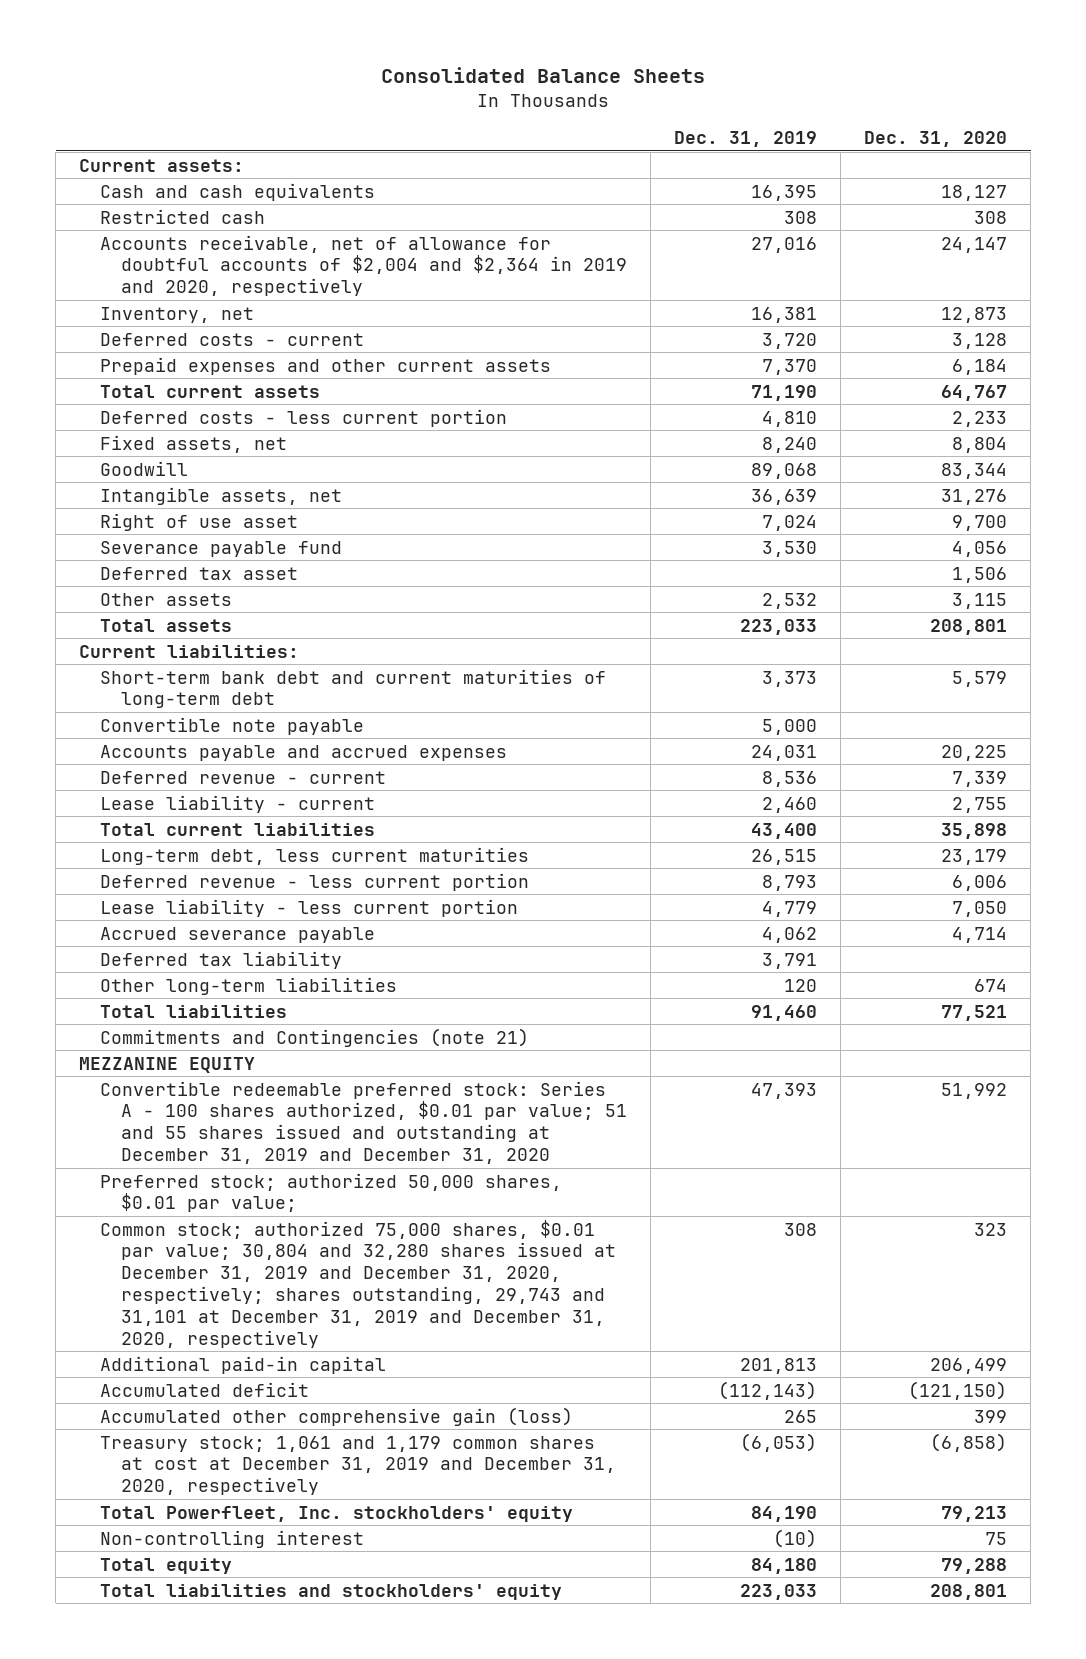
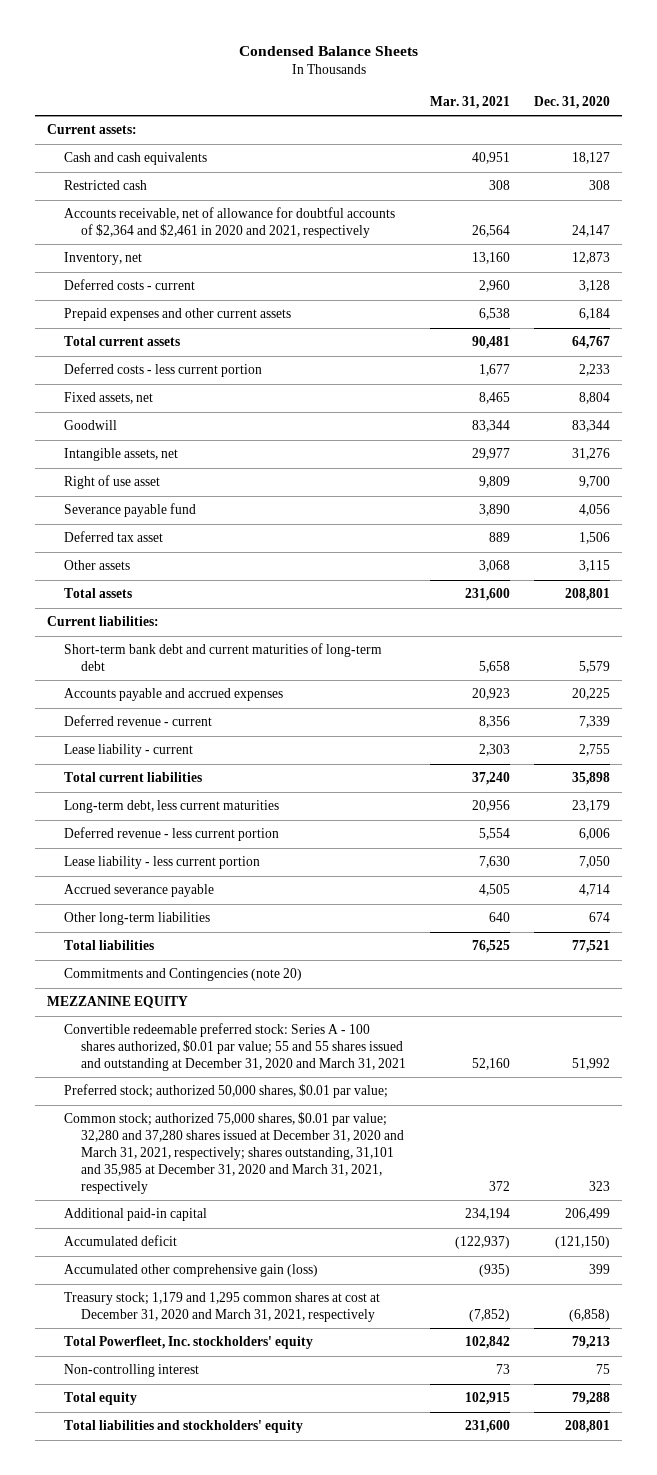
[381,66,706,83] Consolidated Balance Sheets -> [238,45,418,56] Condensed Balance Sheets
[673,130,817,147] Dec. 31, 2019 -> none
none -> [430,96,511,110] Mar. 31, 2021
[99,234,627,297] Accounts receivable, net of allowance for doubtful accounts of $2,004 and $2,364 in 2019 and 2020, respectively -> [63,207,395,239] Accounts receivable, net of allowance for doubtful accounts of $2,364 and $2,461 in 2020 and 2021, respectively
[99,716,364,735] Convertible note payable -> none
[99,950,342,969] Deferred tax liability -> none
[99,1027,529,1047] Commitments and Contingencies (note 21) -> [63,968,302,982] Commitments and Contingencies (note 20)
[99,1080,627,1165] Convertible redeemable preferred stock: Series A - 100 shares authorized, $0.01 par value; 51 and 55 shares issued and outstanding at December 31, 2019 and December 31, 2020 -> [63,1023,406,1071] Convertible redeemable preferred stock: Series A - 100 shares authorized, $0.01 par value; 55 and 55 shares issued and outstanding at December 31, 2020 and March 31, 2021
[99,1219,616,1348] Common stock; authorized 75,000 shares, $0.01 par value; 30,804 and 32,280 shares issued at December 31, 2019 and December 31, 2020, respectively; shares outstanding, 29,743 and 31,101 at December 31, 2019 and December 31, 2020, respectively -> [63,1112,404,1194] Common stock; authorized 75,000 shares, $0.01 par value; 32,280 and 37,280 shares issued at December 31, 2020 and March 31, 2021, respectively; shares outstanding, 31,101 and 35,985 at December 31, 2020 and March 31, 2021, respectively
[99,1435,616,1496] Treasury stock; 1,061 and 1,179 common shares at cost at December 31, 2019 and December 31, 2020, respectively -> [63,1292,380,1323] Treasury stock; 1,179 and 1,295 common shares at cost at December 31, 2020 and March 31, 2021, respectively

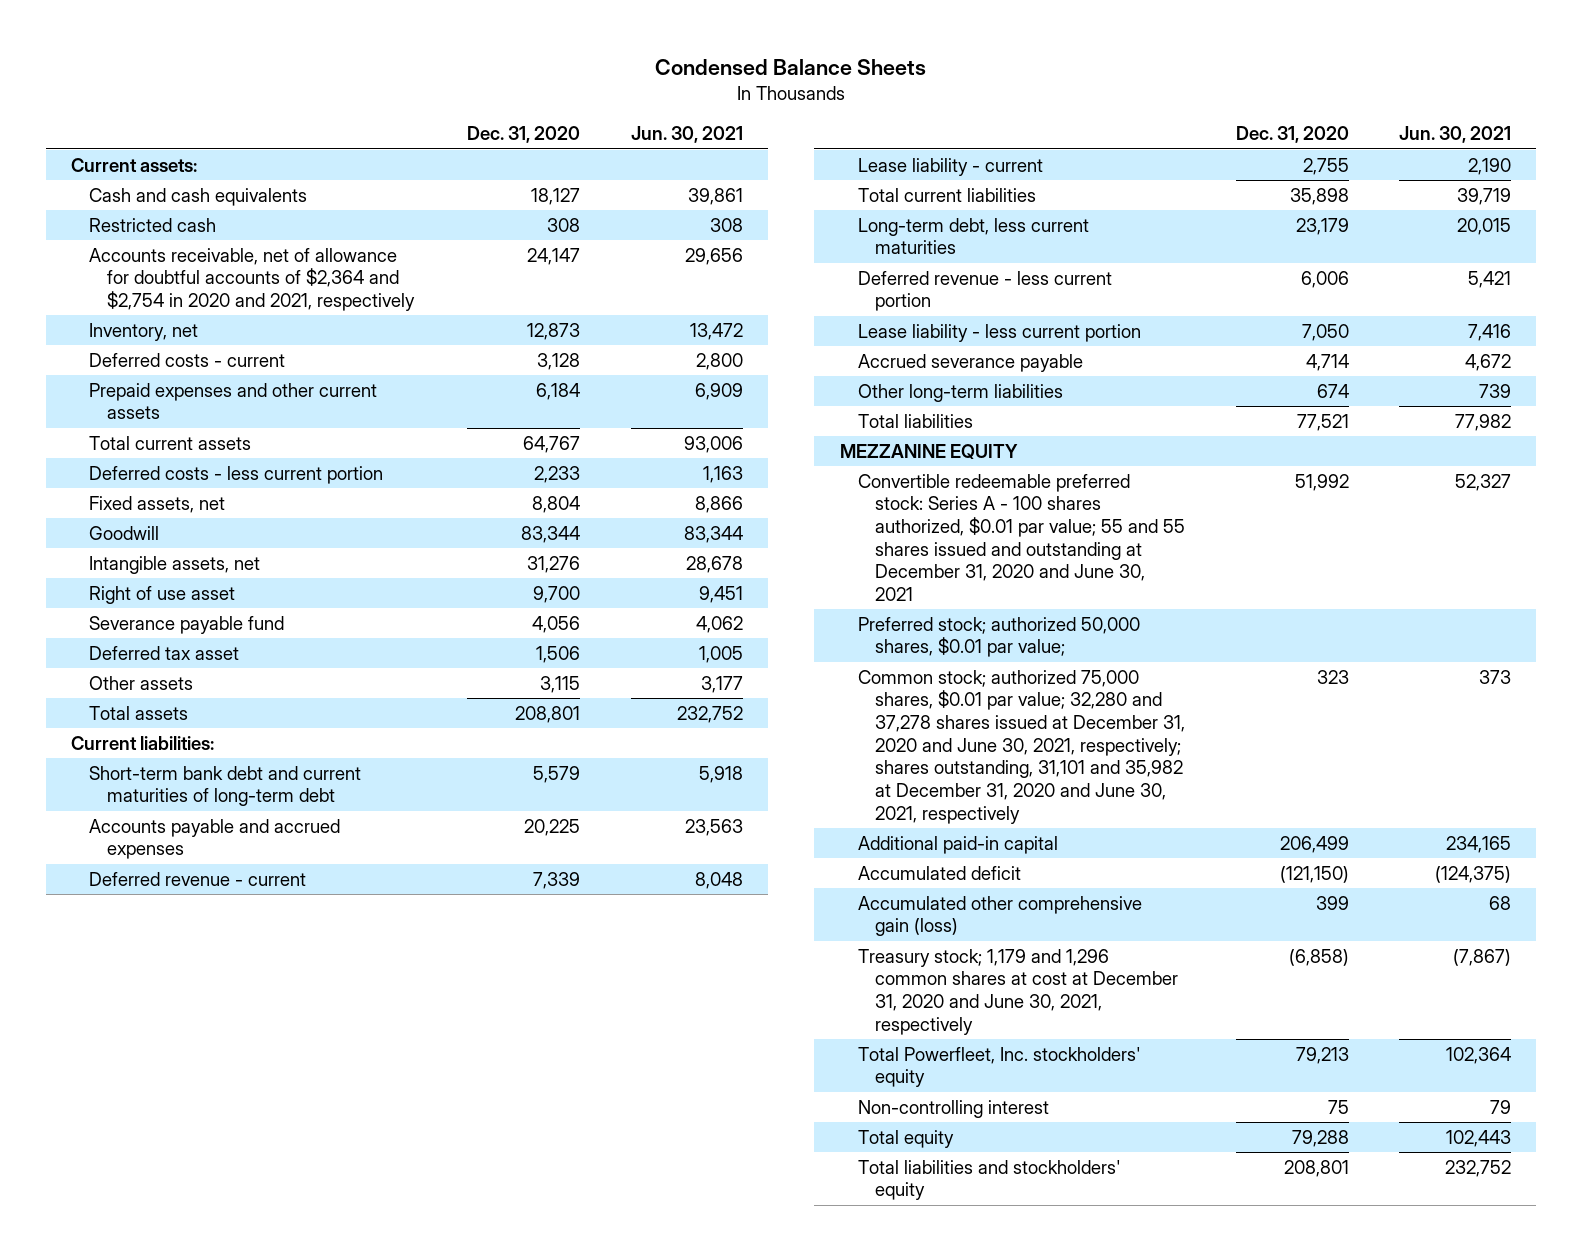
[430,96,511,110] Mar. 31, 2021 -> none
none -> [630,126,743,144] Jun. 30, 2021
[63,207,395,239] Accounts receivable, net of allowance for doubtful accounts of $2,364 and $2,461 in 2020 and 2021, respectively -> [89,247,416,312] Accounts receivable, net of allowance for doubtful accounts of $2,364 and $2,754 in 2020 and 2021, respectively
[63,968,302,982] Commitments and Contingencies (note 20) -> none
[63,1023,406,1071] Convertible redeemable preferred stock: Series A - 100 shares authorized, $0.01 par value; 55 and 55 shares issued and outstanding at December 31, 2020 and March 31, 2021 -> [857,473,1186,602] Convertible redeemable preferred stock: Series A - 100 shares authorized, $0.01 par value; 55 and 55 shares issued and outstanding at December 31, 2020 and June 30, 2021
[63,1112,404,1194] Common stock; authorized 75,000 shares, $0.01 par value; 32,280 and 37,280 shares issued at December 31, 2020 and March 31, 2021, respectively; shares outstanding, 31,101 and 35,985 at December 31, 2020 and March 31, 2021, respectively -> [857,669,1186,824] Common stock; authorized 75,000 shares, $0.01 par value; 32,280 and 37,278 shares issued at December 31, 2020 and June 30, 2021, respectively; shares outstanding, 31,101 and 35,982 at December 31, 2020 and June 30, 2021, respectively
[63,1292,380,1323] Treasury stock; 1,179 and 1,295 common shares at cost at December 31, 2020 and March 31, 2021, respectively -> [857,948,1179,1035] Treasury stock; 1,179 and 1,296 common shares at cost at December 31, 2020 and June 30, 2021, respectively

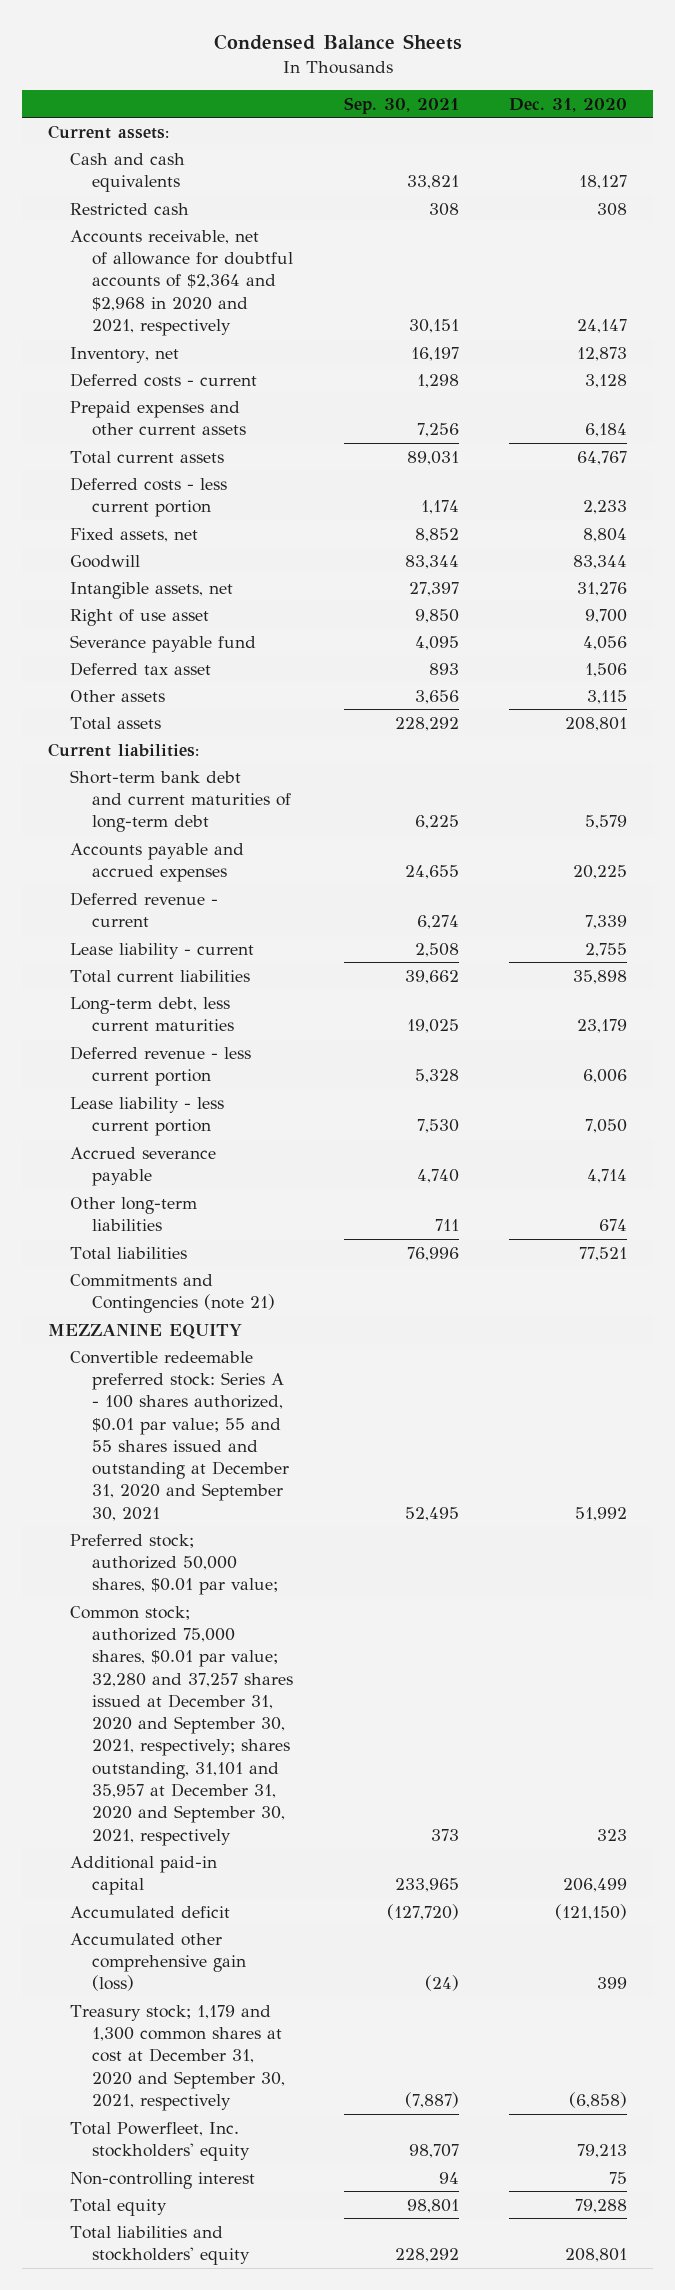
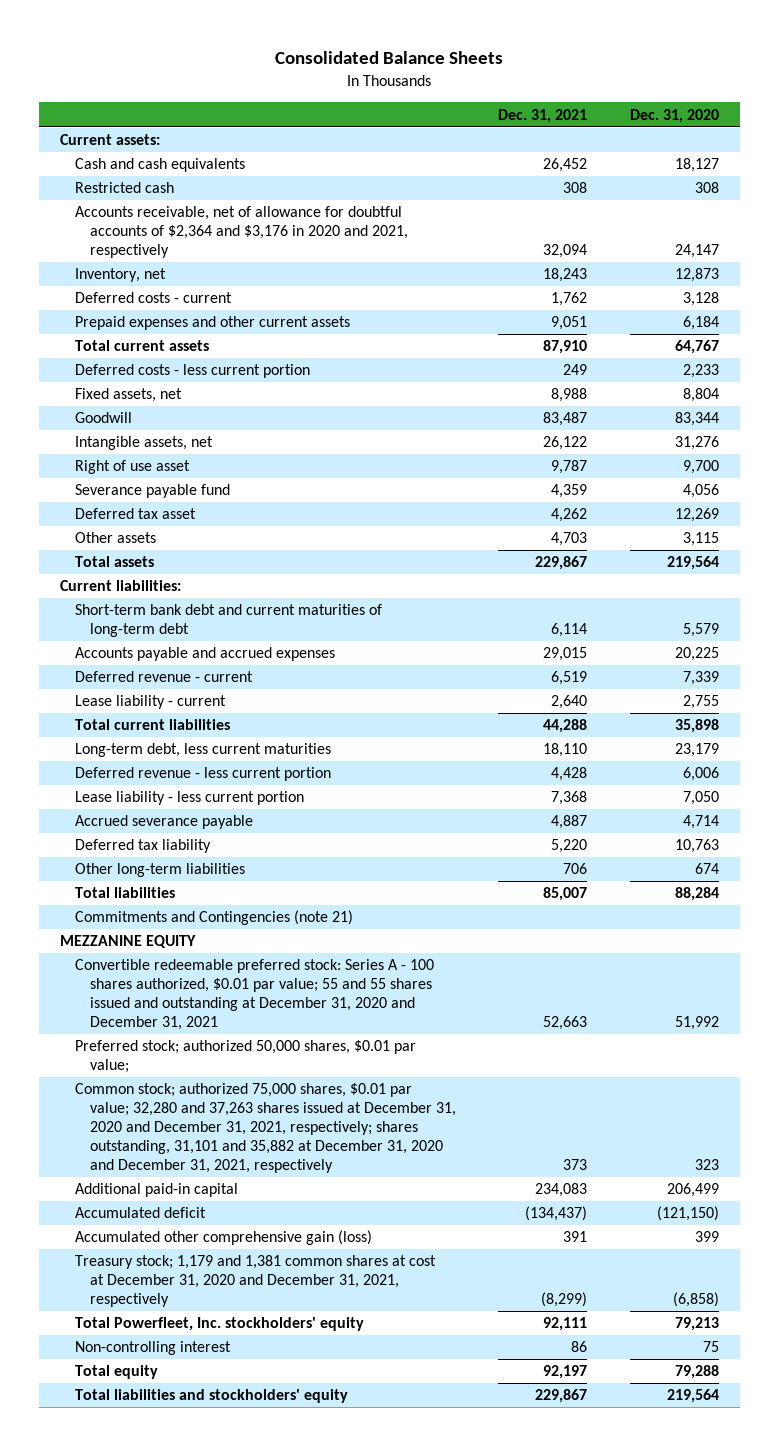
[213,34,462,51] Condensed Balance Sheets -> [275,51,504,65] Consolidated Balance Sheets
[343,96,459,114] Sep. 30, 2021 -> none
none -> [498,108,588,123] Dec. 31, 2021
[69,229,293,336] Accounts receivable, net of allowance for doubtful accounts of $2,364 and $2,968 in 2020 and 2021, respectively -> [75,206,409,259] Accounts receivable, net of allowance for doubtful accounts of $2,364 and $3,176 in 2020 and 2021, respectively
[585,662,628,677] 1,506 -> [674,508,719,523] 12,269
[565,716,628,731] 208,801 -> [666,556,719,571] 219,564
none -> [75,839,212,854] Deferred tax liability
[579,1246,628,1261] 77,521 -> [674,887,719,902] 88,284
[69,1350,289,1521] Convertible redeemable preferred stock: Series A - 100 shares authorized, $0.01 par value; 55 and 55 shares issued and outstanding at December 31, 2020 and September 30, 2021 -> [75,959,435,1031] Convertible redeemable preferred stock: Series A - 100 shares authorized, $0.01 par value; 55 and 55 shares issued and outstanding at December 31, 2020 and December 31, 2021
[69,1605,293,1846] Common stock; authorized 75,000 shares, $0.01 par value; 32,280 and 37,257 shares issued at December 31, 2020 and September 30, 2021, respectively; shares outstanding, 31,101 and 35,957 at December 31, 2020 and September 30, 2021, respectively -> [75,1083,457,1174] Common stock; authorized 75,000 shares, $0.01 par value; 32,280 and 37,263 shares issued at December 31, 2020 and December 31, 2021, respectively; shares outstanding, 31,101 and 35,882 at December 31, 2020 and December 31, 2021, respectively
[69,2004,285,2111] Treasury stock; 1,179 and 1,300 common shares at cost at December 31, 2020 and September 30, 2021, respectively -> [75,1255,437,1308] Treasury stock; 1,179 and 1,381 common shares at cost at December 31, 2020 and December 31, 2021, respectively
[565,2247,628,2262] 208,801 -> [666,1389,719,1404] 219,564

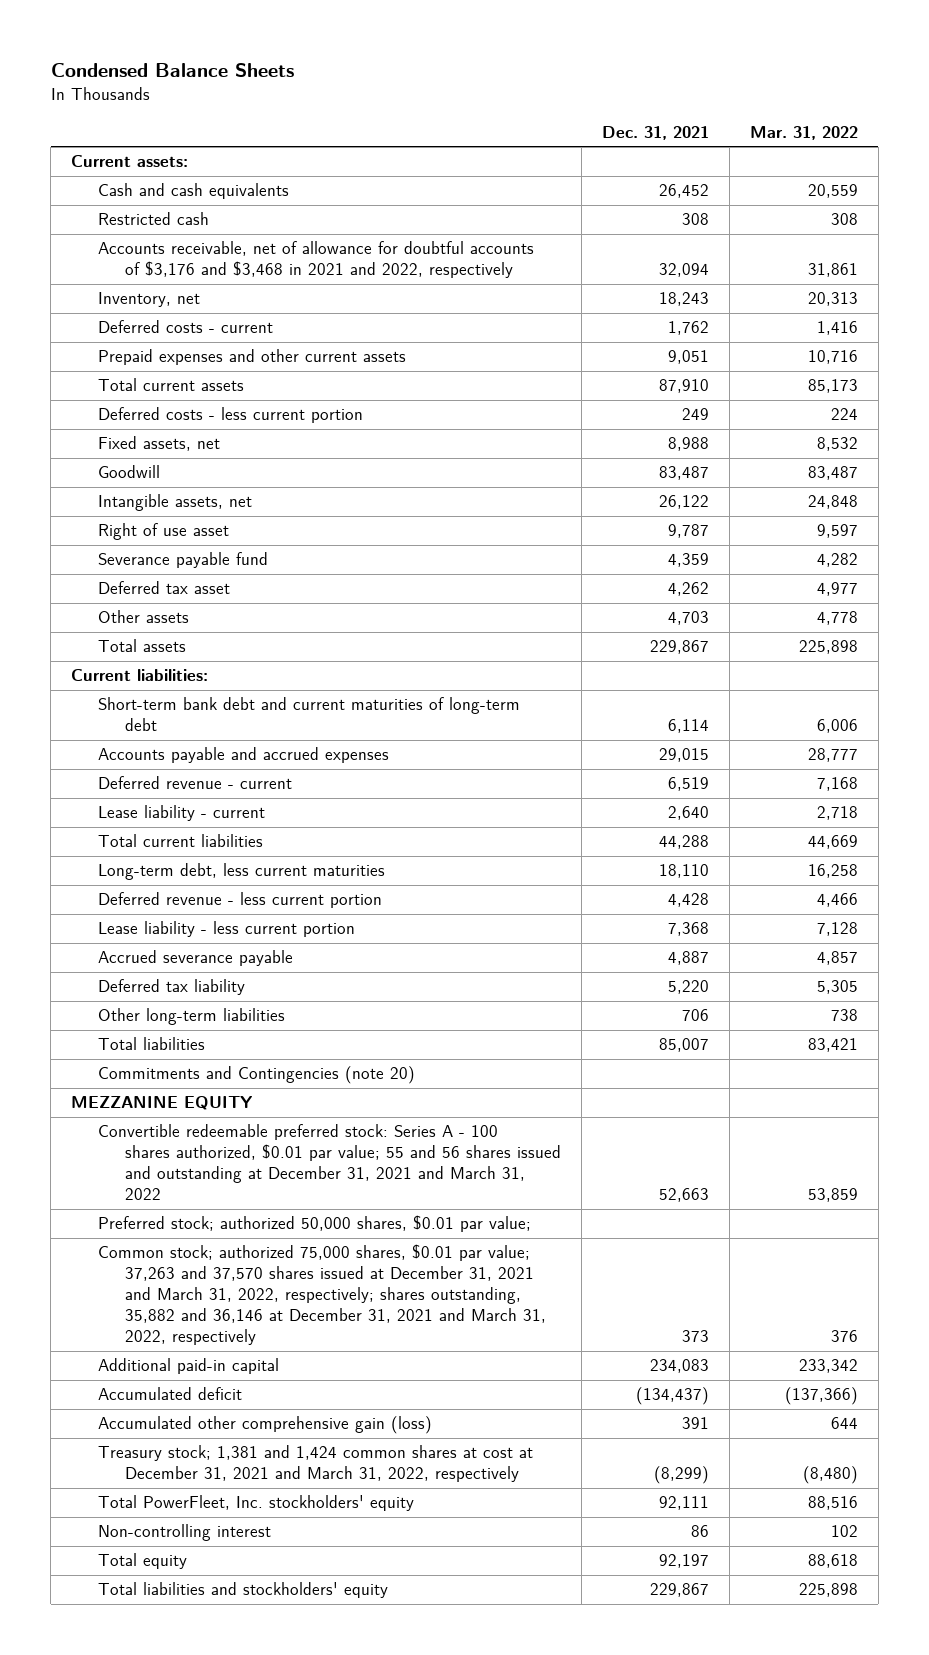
[275,51,504,65] Consolidated Balance Sheets -> [50,63,294,78] Condensed Balance Sheets
[629,108,719,123] Dec. 31, 2020 -> none
none -> [749,125,858,140] Mar. 31, 2022
[75,206,409,259] Accounts receivable, net of allowance for doubtful accounts of $2,364 and $3,176 in 2020 and 2021, respectively -> [98,241,535,279] Accounts receivable, net of allowance for doubtful accounts of $3,176 and $3,468 in 2021 and 2022, respectively
[75,910,354,926] Commitments and Contingencies (note 21) -> [98,1066,416,1085] Commitments and Contingencies (note 20)
[75,959,435,1031] Convertible redeemable preferred stock: Series A - 100 shares authorized, $0.01 par value; 55 and 55 shares issued and outstanding at December 31, 2020 and December 31, 2021 -> [98,1124,561,1201] Convertible redeemable preferred stock: Series A - 100 shares authorized, $0.01 par value; 55 and 56 shares issued and outstanding at December 31, 2021 and March 31, 2022
[75,1083,457,1174] Common stock; authorized 75,000 shares, $0.01 par value; 32,280 and 37,263 shares issued at December 31, 2020 and December 31, 2021, respectively; shares outstanding, 31,101 and 35,882 at December 31, 2020 and December 31, 2021, respectively -> [98,1244,546,1346] Common stock; authorized 75,000 shares, $0.01 par value; 37,263 and 37,570 shares issued at December 31, 2021 and March 31, 2022, respectively; shares outstanding, 35,882 and 36,146 at December 31, 2021 and March 31, 2022, respectively
[75,1255,437,1308] Treasury stock; 1,179 and 1,381 common shares at cost at December 31, 2020 and December 31, 2021, respectively -> [98,1445,534,1483] Treasury stock; 1,381 and 1,424 common shares at cost at December 31, 2021 and March 31, 2022, respectively
[75,1317,365,1332] Total Powerfleet, Inc. stockholders' equity -> [98,1495,415,1512] Total PowerFleet, Inc. stockholders' equity

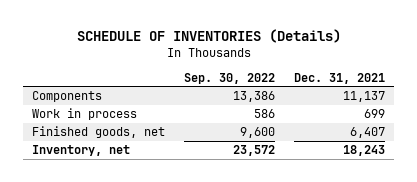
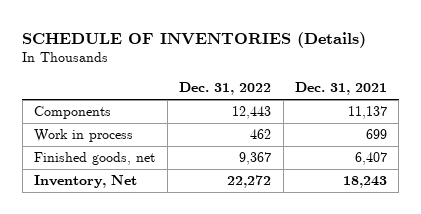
[184,72,276,84] Sep. 30, 2022 -> none
none -> [179,82,272,96] Dec. 31, 2022
[32,145,131,157] Inventory, net -> [34,175,138,189] Inventory, Net

